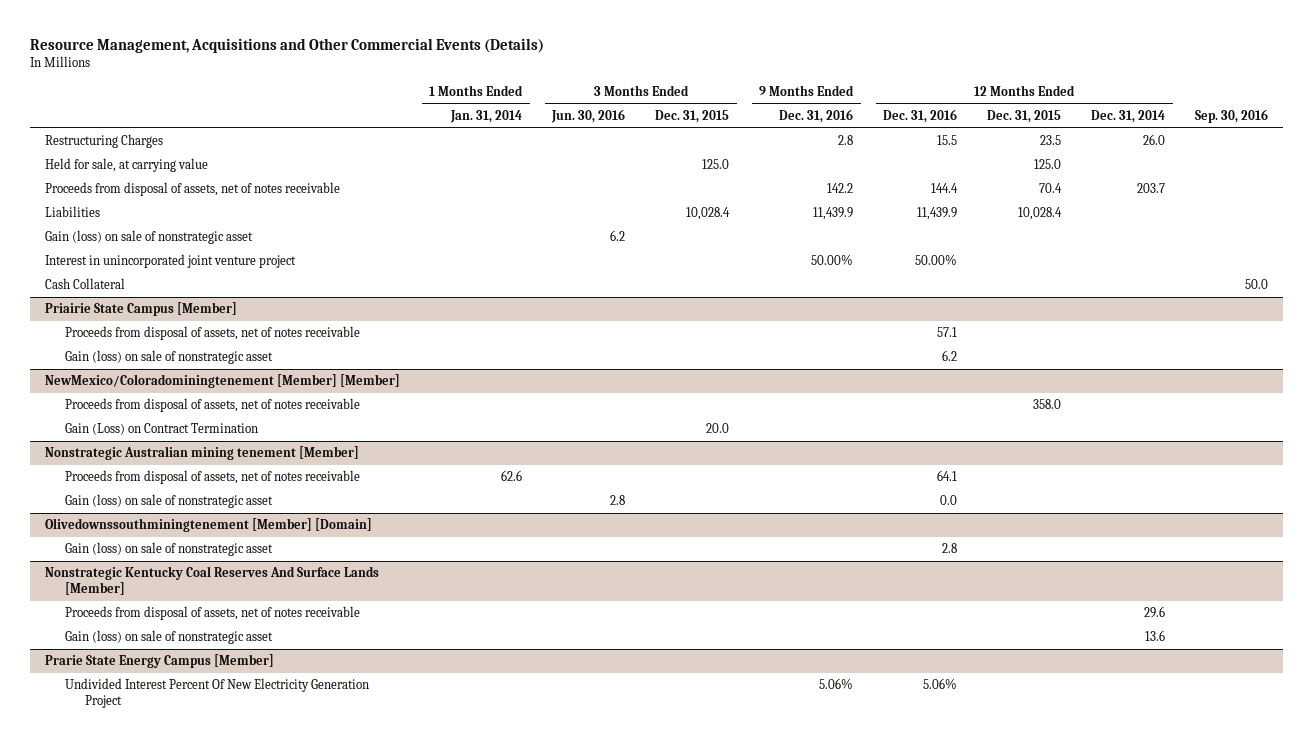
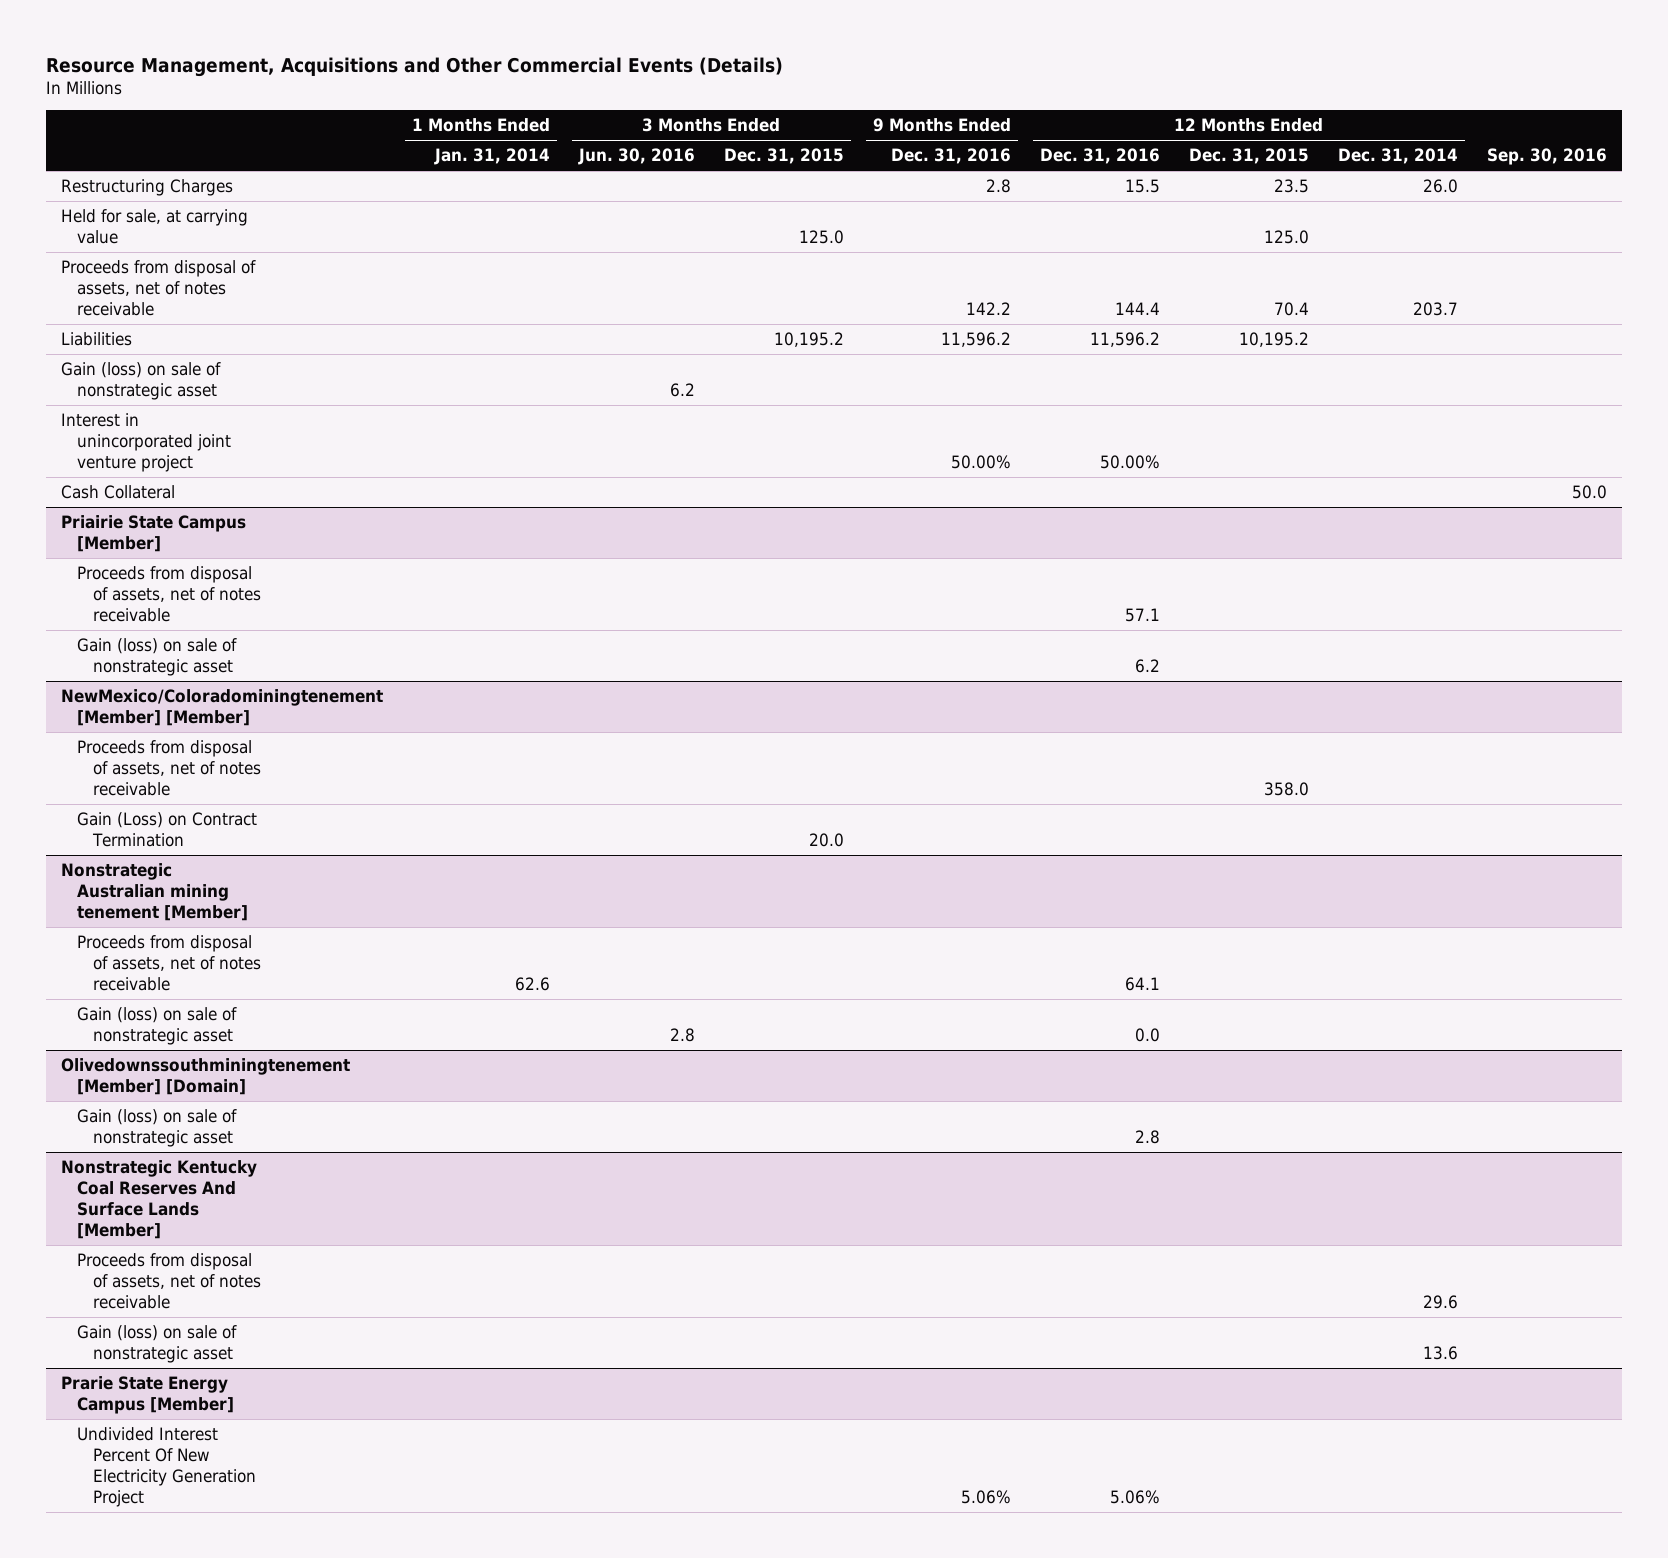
[686,207,731,221] 10,028.4 -> [773,331,844,347] 10,195.2
[813,207,854,221] 11,439.9 -> [941,331,1012,347] 11,596.2
[917,207,958,221] 11,439.9 -> [1090,331,1161,347] 11,596.2
[1018,207,1063,221] 10,028.4 -> [1239,331,1310,347] 10,195.2

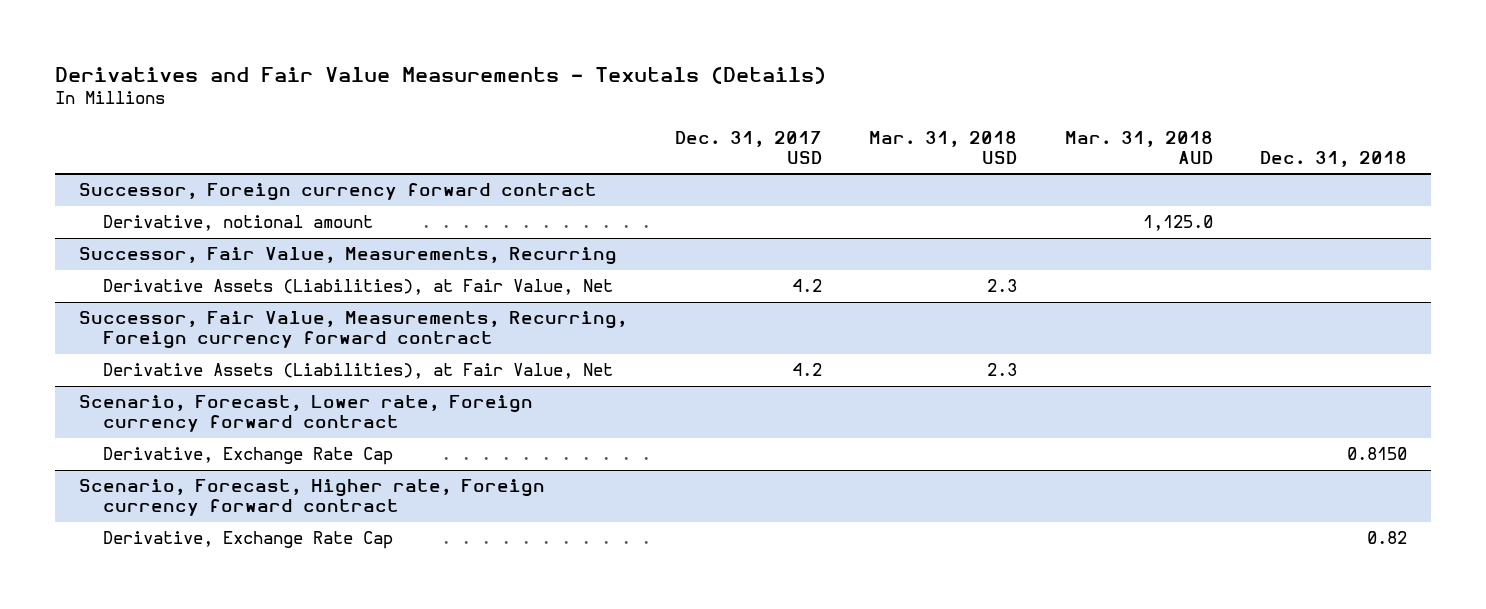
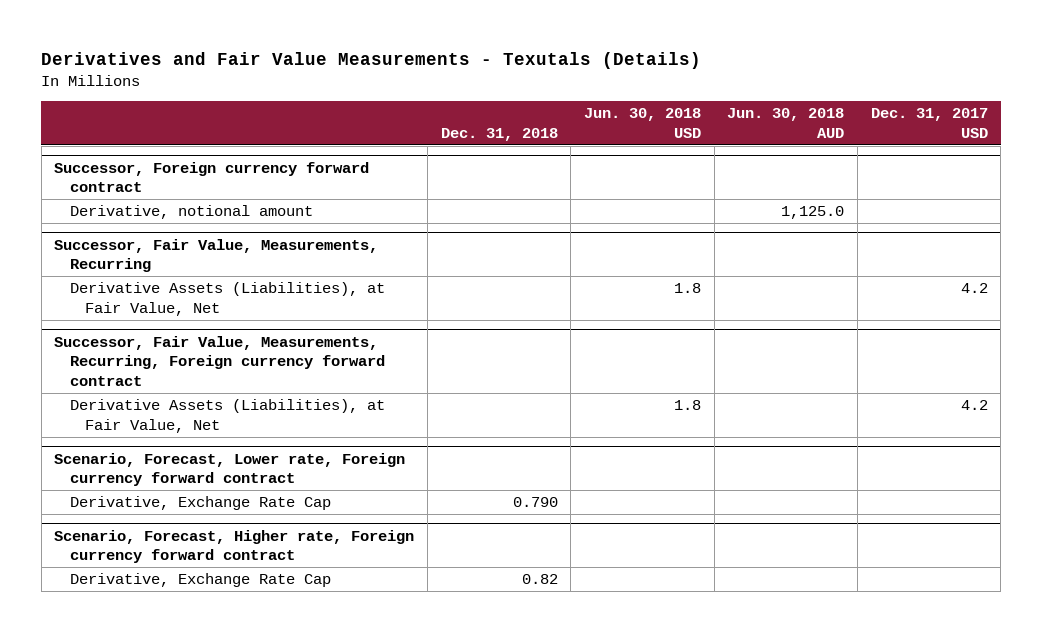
[869,130,1018,164] Mar. 31, 2018 USD -> none
[1064,130,1213,164] Mar. 31, 2018 AUD -> none
none -> [584,108,702,138] Jun. 30, 2018 USD
none -> [727,108,845,138] Jun. 30, 2018 AUD
[1347,447,1408,461] 0.8150 -> [512,497,558,508] 0.790

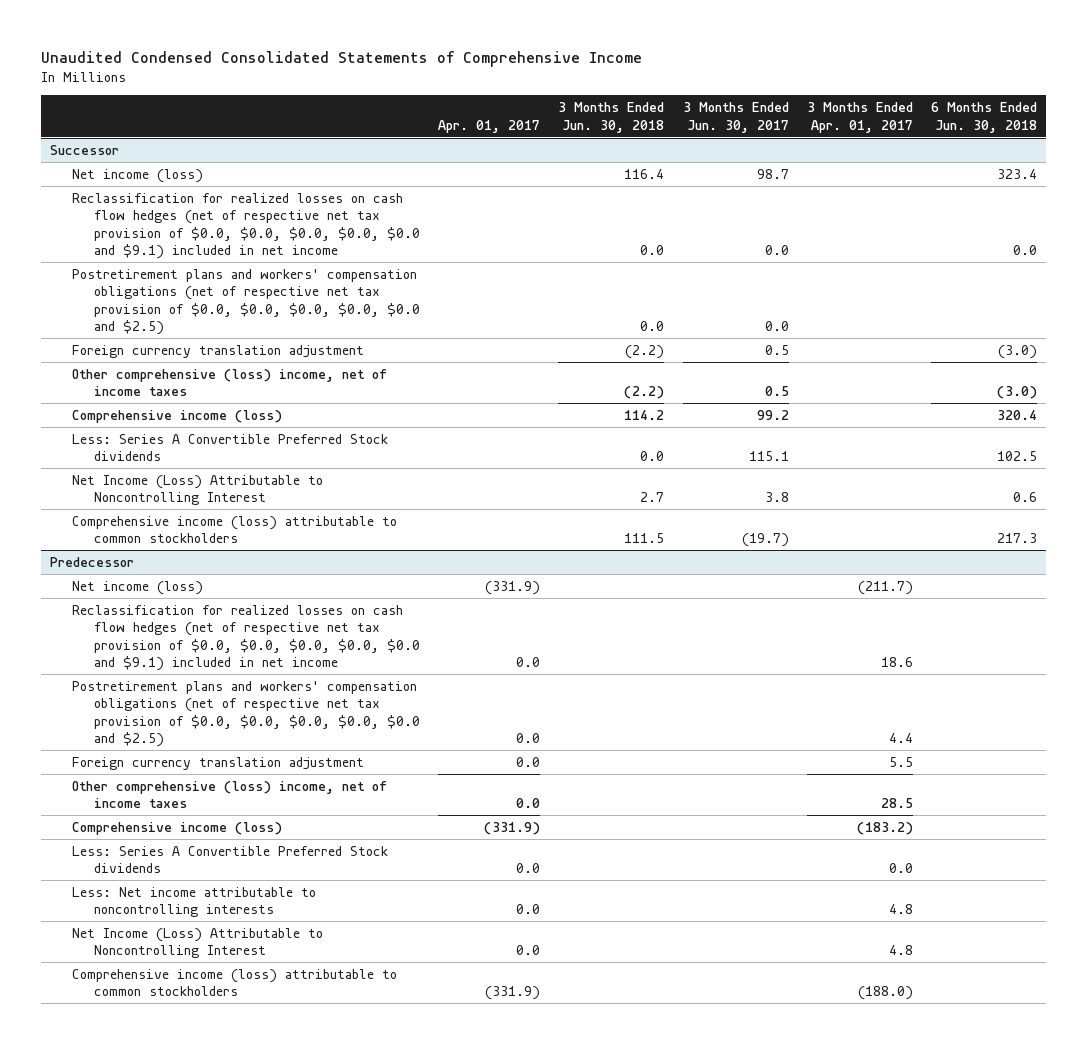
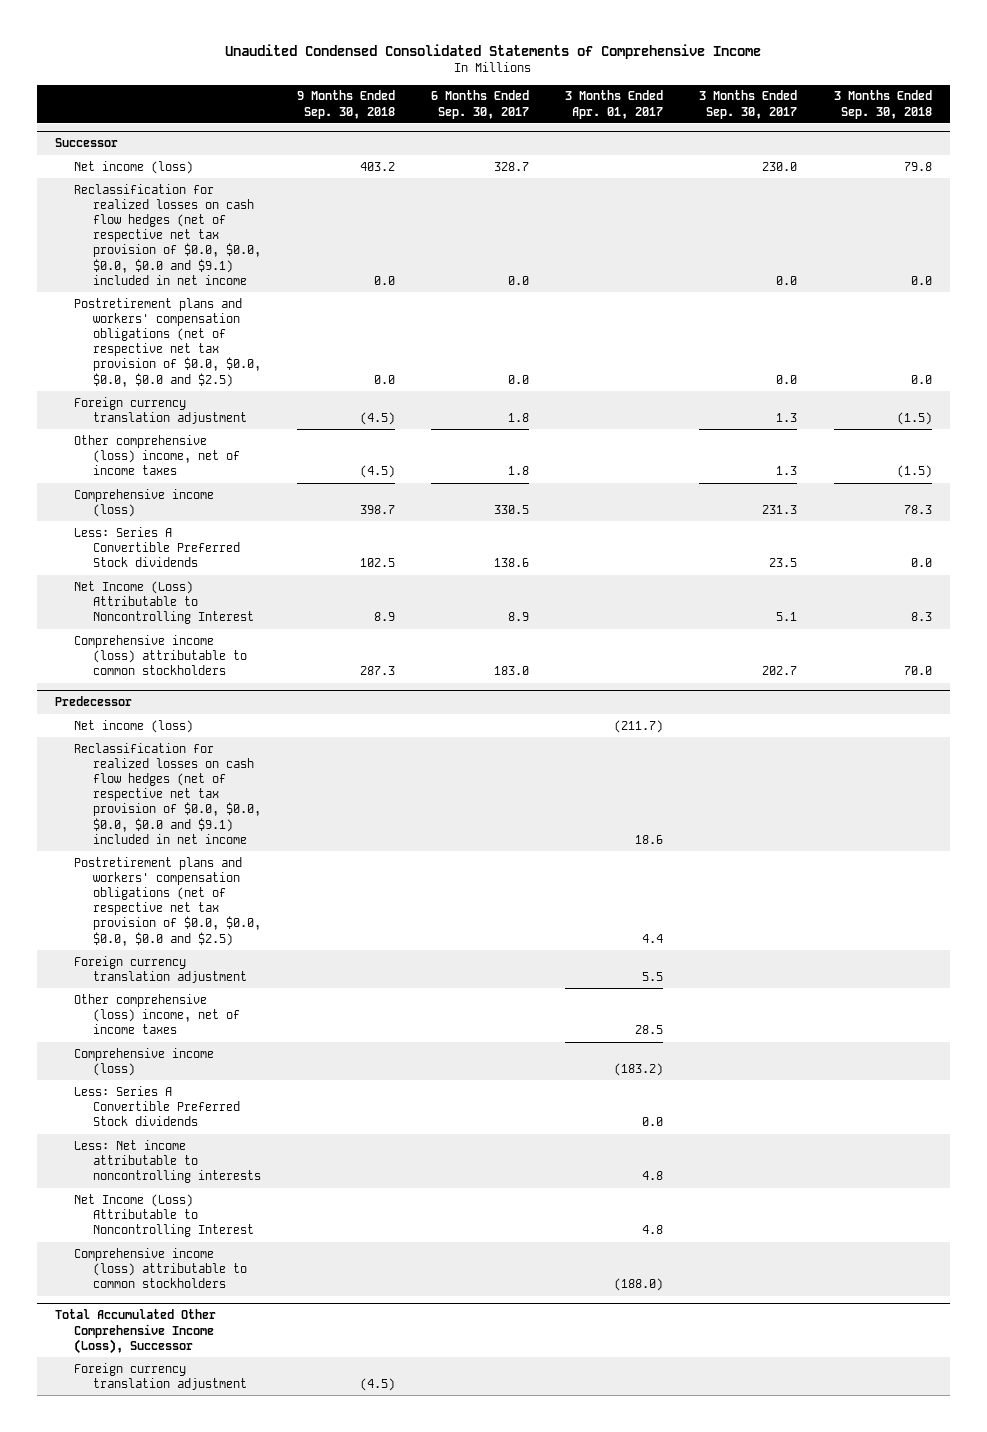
[438,119,541,133] Apr. 01, 2017 -> none
[558,102,665,133] 3 Months Ended Jun. 30, 2018 -> none
[682,102,789,133] 3 Months Ended Jun. 30, 2017 -> none
[931,102,1038,133] 6 Months Ended Jun. 30, 2018 -> none
none -> [296,90,395,119] 9 Months Ended Sep. 30, 2018
none -> [430,90,529,119] 6 Months Ended Sep. 30, 2017
none -> [699,90,798,119] 3 Months Ended Sep. 30, 2017
none -> [833,90,932,119] 3 Months Ended Sep. 30, 2018
[72,192,420,260] Reclassification for realized losses on cash flow hedges (net of respective net tax provision of $0.0, $0.0, $0.0, $0.0, $0.0 and $9.1) included in net income -> [73,183,261,285] Reclassification for realized losses on cash flow hedges (net of respective net tax provision of $0.0, $0.0, $0.0, $0.0 and $9.1) included in net income
[72,268,420,336] Postretirement plans and workers' compensation obligations (net of respective net tax provision of $0.0, $0.0, $0.0, $0.0, $0.0 and $2.5) -> [73,297,261,387] Postretirement plans and workers' compensation obligations (net of respective net tax provision of $0.0, $0.0, $0.0, $0.0 and $2.5)
[72,604,420,672] Reclassification for realized losses on cash flow hedges (net of respective net tax provision of $0.0, $0.0, $0.0, $0.0, $0.0 and $9.1) included in net income -> [73,742,261,844] Reclassification for realized losses on cash flow hedges (net of respective net tax provision of $0.0, $0.0, $0.0, $0.0 and $9.1) included in net income
[72,680,420,748] Postretirement plans and workers' compensation obligations (net of respective net tax provision of $0.0, $0.0, $0.0, $0.0, $0.0 and $2.5) -> [73,856,261,946] Postretirement plans and workers' compensation obligations (net of respective net tax provision of $0.0, $0.0, $0.0, $0.0 and $2.5)
none -> [55,1309,217,1354] Total Accumulated Other Comprehensive Income (Loss), Successor
none -> [73,1362,247,1391] Foreign currency translation adjustment

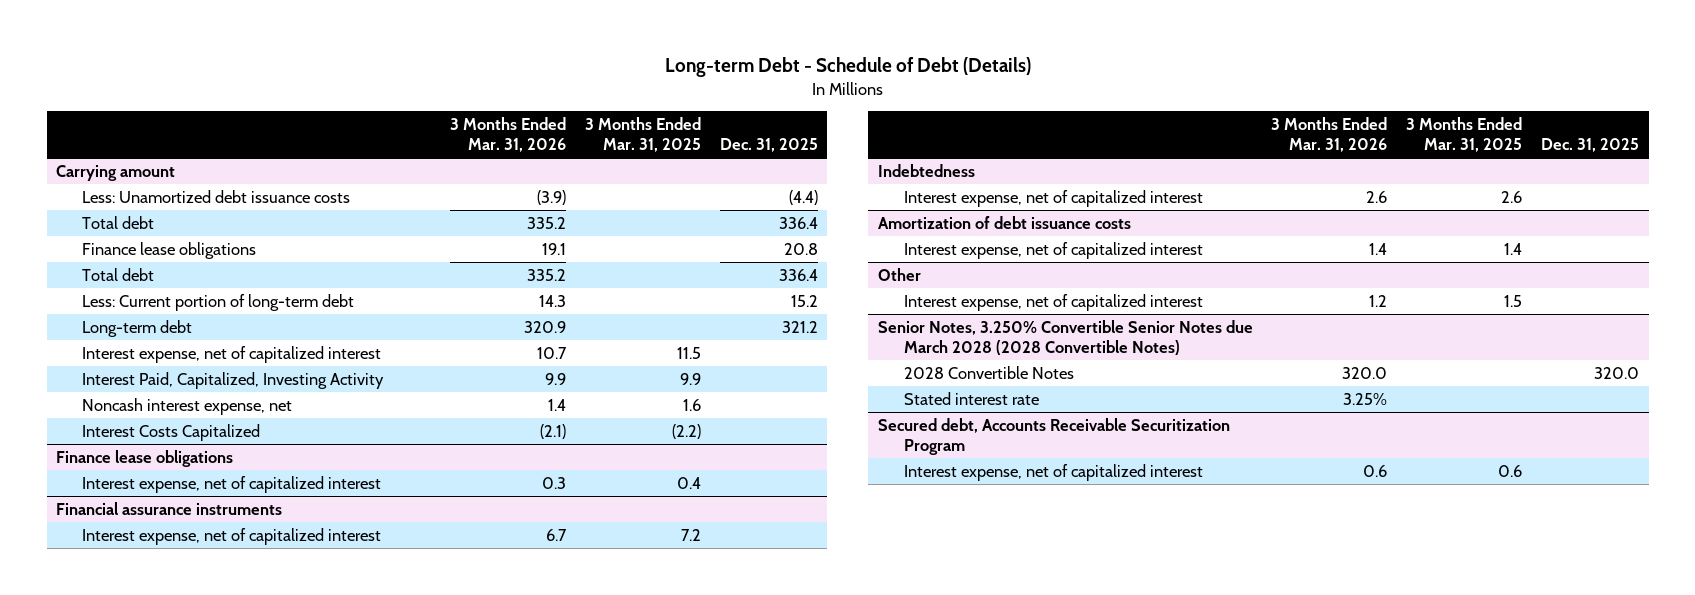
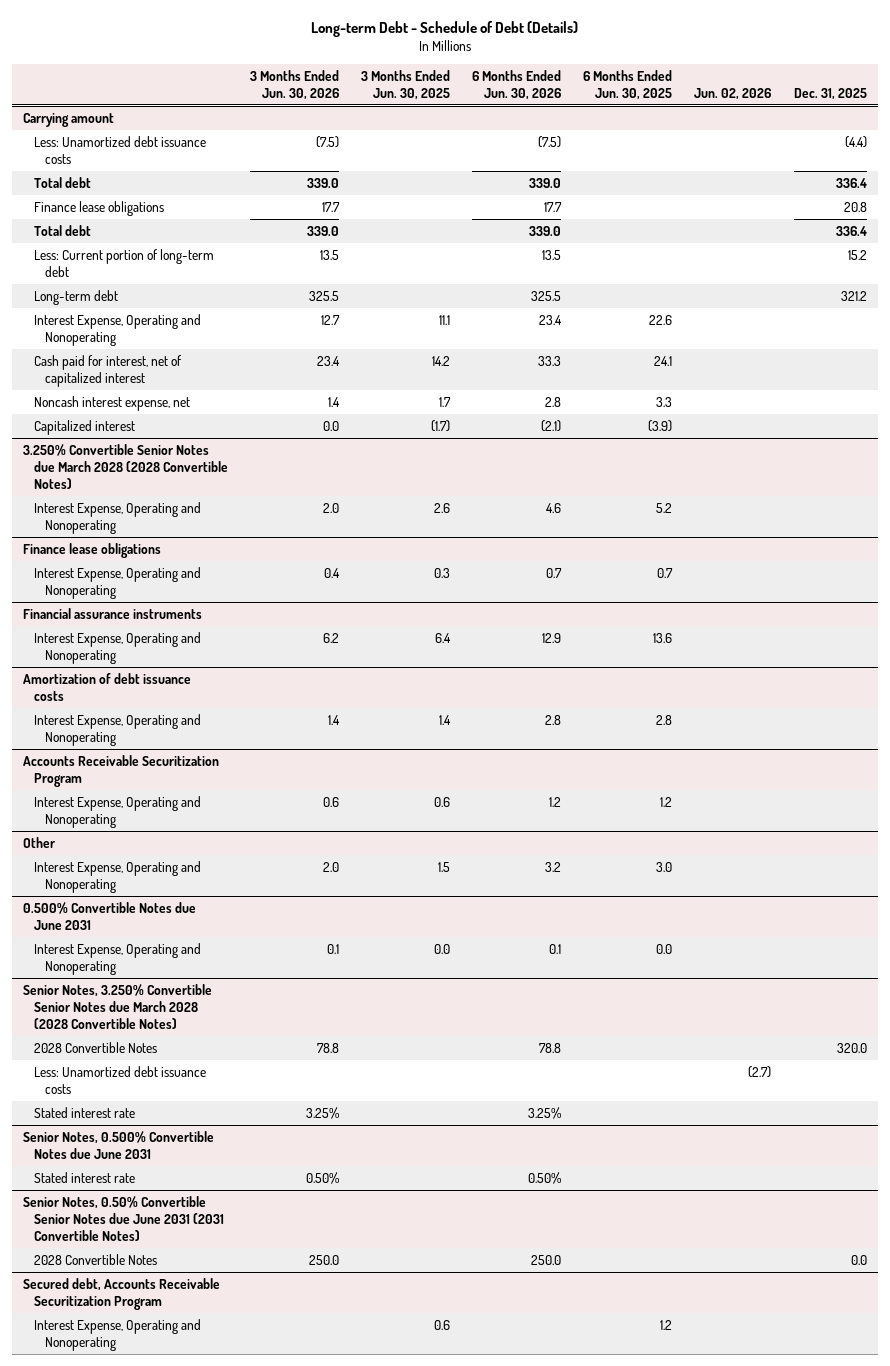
[449,116,566,152] 3 Months Ended Mar. 31, 2026 -> none
[584,116,701,152] 3 Months Ended Mar. 31, 2025 -> none
none -> [250,69,340,100] 3 Months Ended Jun. 30, 2026
none -> [361,69,451,100] 3 Months Ended Jun. 30, 2025
none -> [472,69,562,100] 6 Months Ended Jun. 30, 2026
none -> [583,69,673,100] 6 Months Ended Jun. 30, 2025
none -> [694,87,772,100] Jun. 02, 2026
[82,345,382,363] Interest expense, net of capitalized interest -> [33,313,201,346] Interest Expense, Operating and Nonoperating
[82,371,385,389] Interest Paid, Capitalized, Investing Activity -> [33,354,182,387] Cash paid for interest, net of capitalized interest
[82,423,261,441] Interest Costs Capitalized -> [33,419,135,435] Capitalized interest
none -> [23,443,228,489] 3.250% Convertible Senior Notes due March 2028 (2028 Convertible Notes)
none -> [33,501,201,534] Interest Expense, Operating and Nonoperating
[82,475,382,493] Interest expense, net of capitalized interest -> [33,566,201,599] Interest Expense, Operating and Nonoperating
[877,163,975,177] Indebtedness -> none
[903,189,1203,207] Interest expense, net of capitalized interest -> none
[82,527,382,545] Interest expense, net of capitalized interest -> [33,631,201,664] Interest Expense, Operating and Nonoperating
[903,241,1203,259] Interest expense, net of capitalized interest -> [33,713,201,746] Interest Expense, Operating and Nonoperating
none -> [23,754,220,787] Accounts Receivable Securitization Program
none -> [33,795,201,828] Interest Expense, Operating and Nonoperating
[903,293,1203,311] Interest expense, net of capitalized interest -> [33,860,201,893] Interest Expense, Operating and Nonoperating
none -> [23,901,197,930] 0.500% Convertible Notes due June 2031
none -> [33,942,201,975] Interest Expense, Operating and Nonoperating
none -> [33,1065,206,1094] Less: Unamortized debt issuance costs
none -> [23,1130,215,1159] Senior Notes, 0.500% Convertible Notes due June 2031
none -> [33,1171,135,1183] Stated interest rate
none -> [23,1195,224,1241] Senior Notes, 0.50% Convertible Senior Notes due June 2031 (2031 Convertible Notes)
none -> [33,1253,157,1265] 2028 Convertible Notes
[903,463,1203,481] Interest expense, net of capitalized interest -> [33,1318,201,1351] Interest Expense, Operating and Nonoperating

